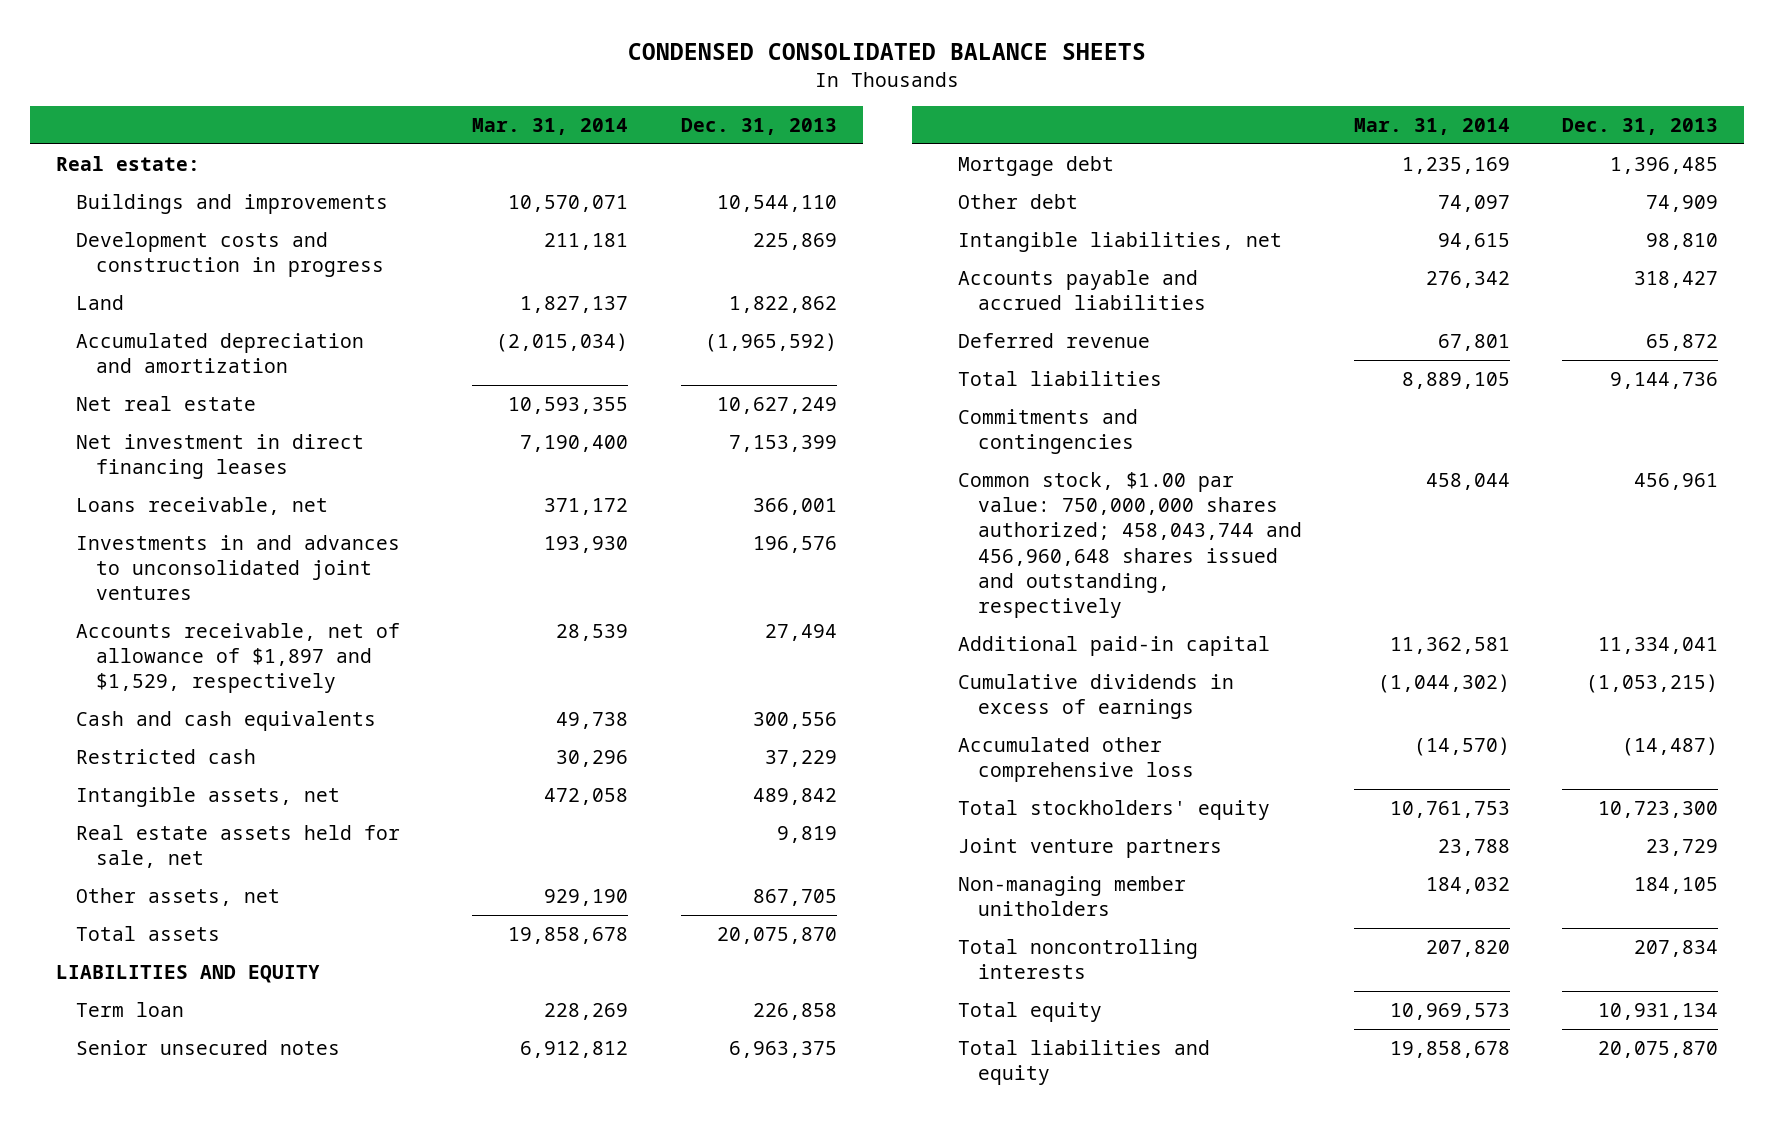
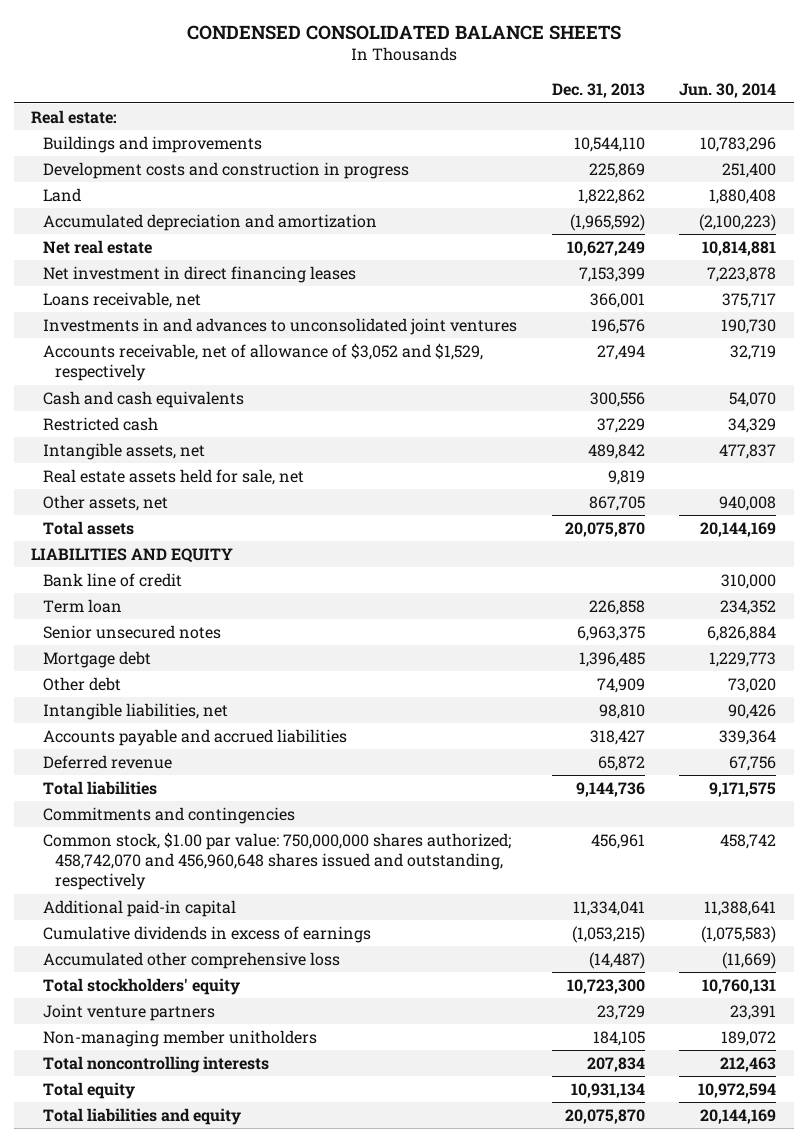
[472,118,629,136] Mar. 31, 2014 -> none
none -> [679,83,777,99] Jun. 30, 2014
[76,622,401,694] Accounts receivable, net of allowance of $1,897 and $1,529, respectively -> [42,342,483,382] Accounts receivable, net of allowance of $3,052 and $1,529, respectively
none -> [42,572,182,587] Bank line of credit
[957,471,1302,619] Common stock, $1.00 par value: 750,000,000 shares authorized; 458,043,744 and 456,960,648 shares issued and outstanding, respectively -> [42,831,511,891] Common stock, $1.00 par value: 750,000,000 shares authorized; 458,742,070 and 456,960,648 shares issued and outstanding, respectively

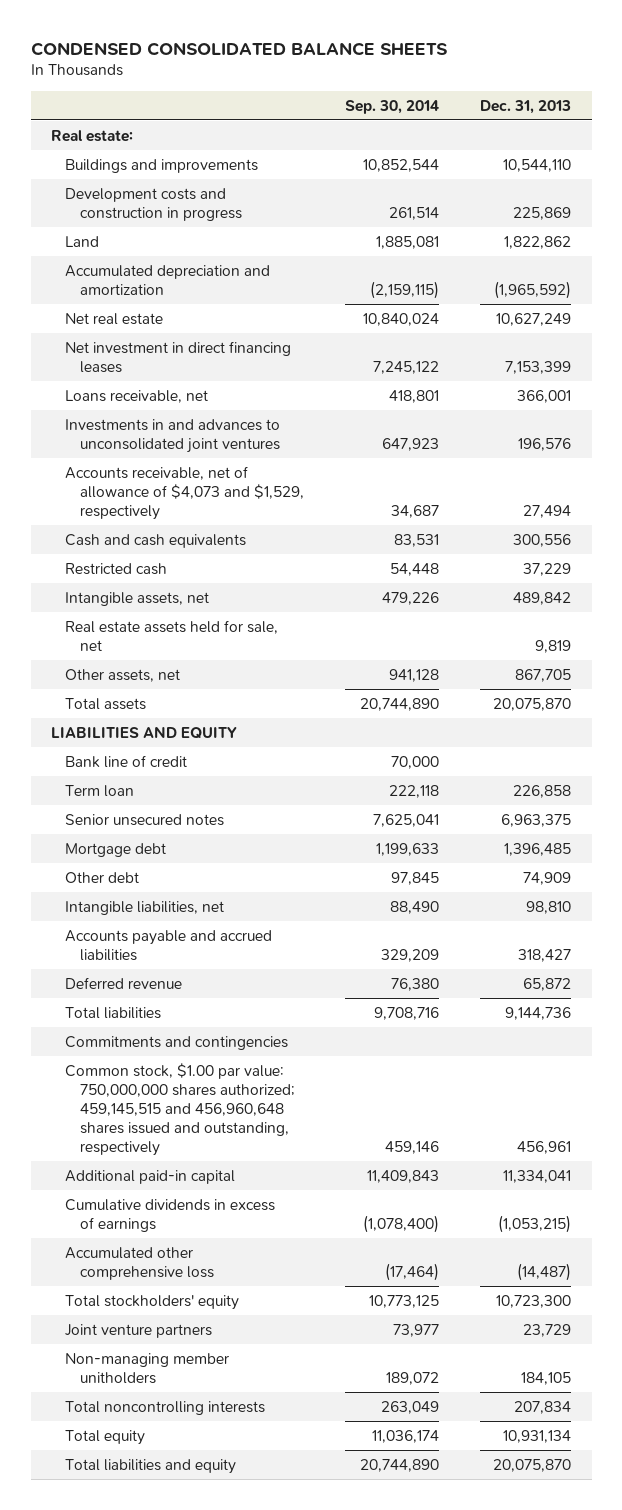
[679,83,777,99] Jun. 30, 2014 -> none
none -> [344,99,439,114] Sep. 30, 2014
[42,342,483,382] Accounts receivable, net of allowance of $3,052 and $1,529, respectively -> [65,465,304,520] Accounts receivable, net of allowance of $4,073 and $1,529, respectively
[42,831,511,891] Common stock, $1.00 par value: 750,000,000 shares authorized; 458,742,070 and 456,960,648 shares issued and outstanding, respectively -> [65,1062,295,1156] Common stock, $1.00 par value: 750,000,000 shares authorized; 459,145,515 and 456,960,648 shares issued and outstanding, respectively

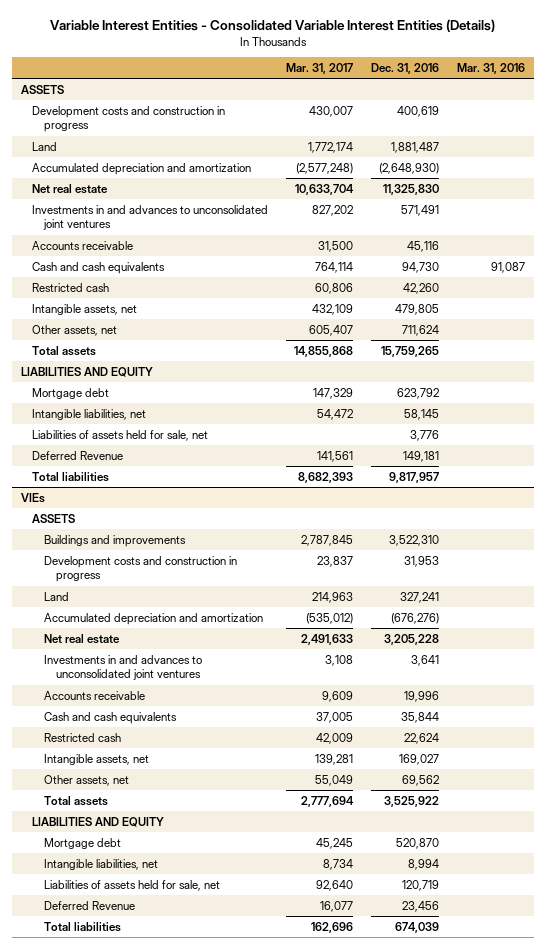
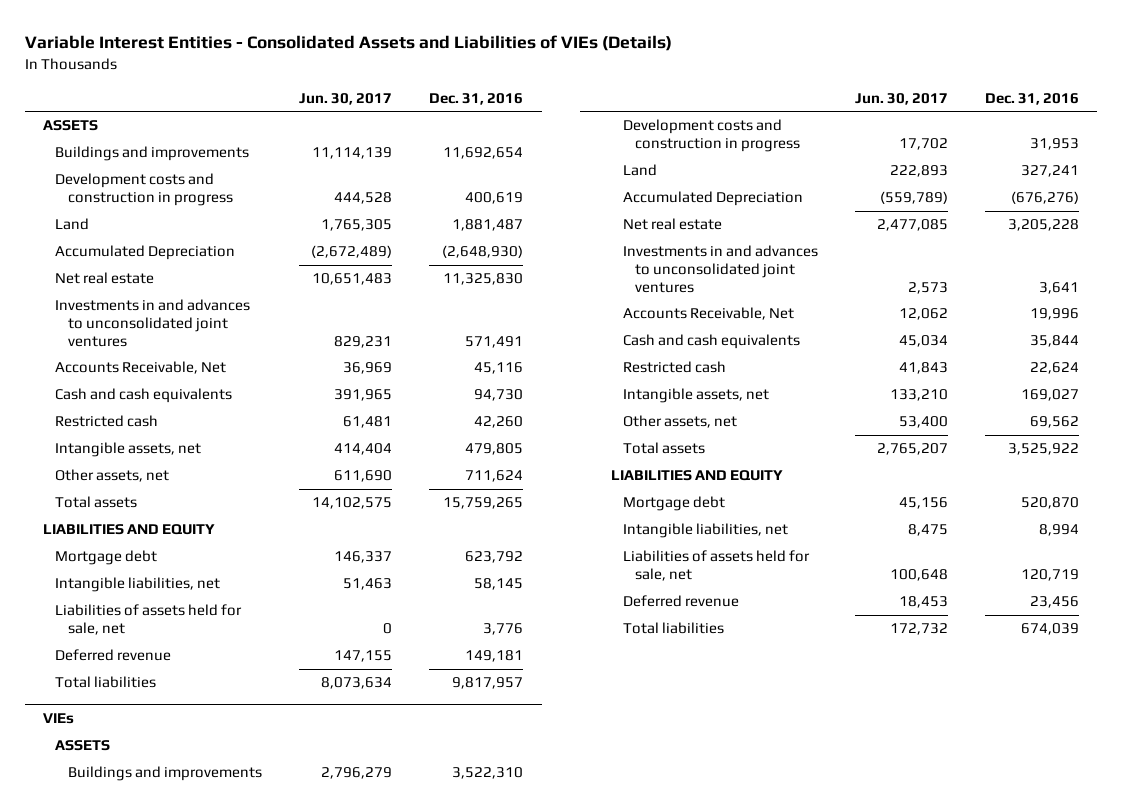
[50,18,496,32] Variable Interest Entities - Consolidated Variable Interest Entities (Details) -> [24,35,672,52] Variable Interest Entities - Consolidated Assets and Liabilities of VIEs (Details)
[286,63,354,75] Mar. 31, 2017 -> none
[457,63,526,75] Mar. 31, 2016 -> none
none -> [299,92,393,105] Jun. 30, 2017
none -> [55,146,250,162] Buildings and improvements
[32,162,252,175] Accumulated depreciation and amortization -> [55,245,236,261] Accumulated Depreciation
[32,240,134,250] Accounts receivable -> [55,361,227,375] Accounts Receivable, Net
[32,450,124,460] Deferred Revenue -> [55,649,172,662] Deferred revenue
[44,612,264,625] Accumulated depreciation and amortization -> [622,191,803,207] Accumulated Depreciation
[44,690,146,700] Accounts receivable -> [622,307,794,321] Accounts Receivable, Net
[44,900,136,910] Deferred Revenue -> [622,595,739,608] Deferred revenue

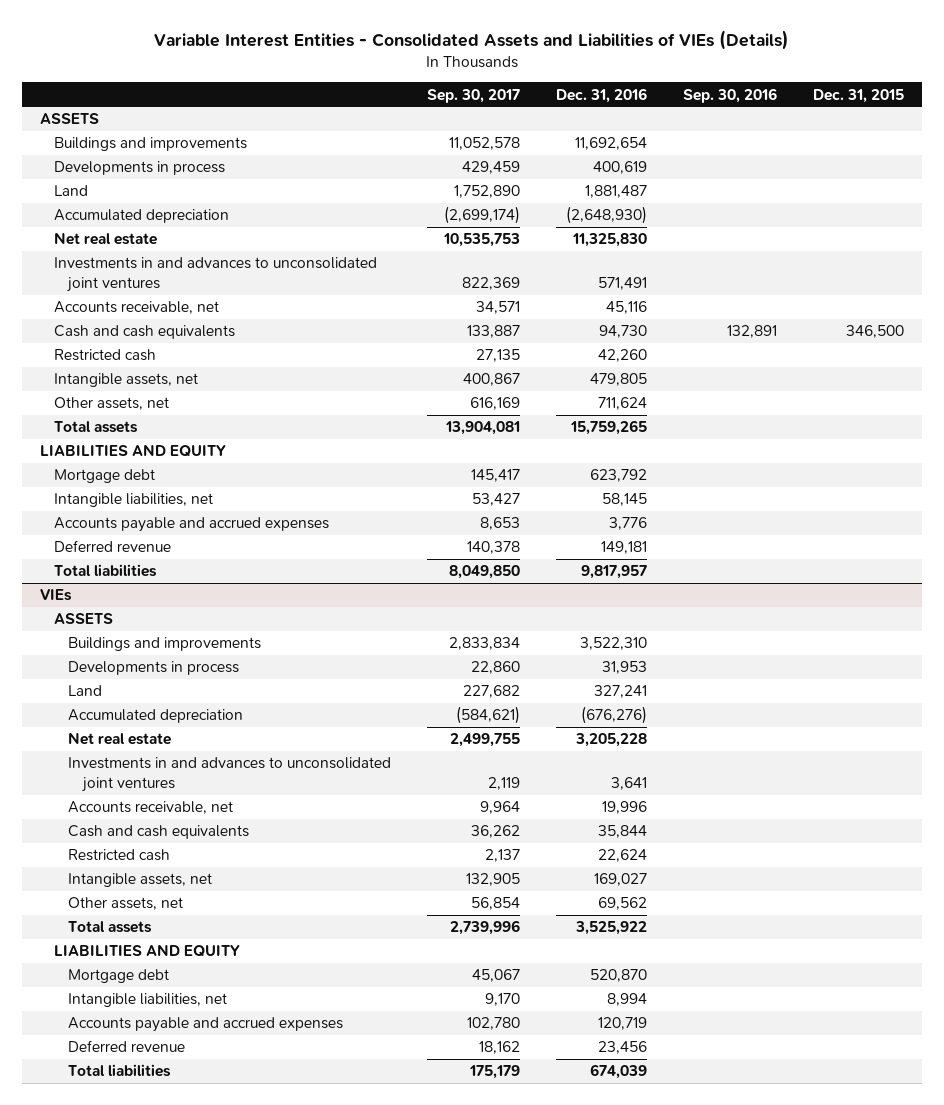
[299,92,393,105] Jun. 30, 2017 -> none
none -> [427,88,521,103] Sep. 30, 2017
none -> [683,87,778,103] Sep. 30, 2016
none -> [813,88,905,103] Dec. 31, 2015
[55,173,233,207] Development costs and construction in progress -> [54,161,226,176] Developments in process
[55,245,236,261] Accumulated Depreciation -> [54,209,230,224] Accumulated depreciation
[55,361,227,375] Accounts Receivable, Net -> [54,301,220,315] Accounts receivable, net
[55,604,243,636] Liabilities of assets held for sale, net -> [54,517,330,533] Accounts payable and accrued expenses
[622,119,800,153] Development costs and construction in progress -> [68,661,240,676] Developments in process
[622,191,803,207] Accumulated Depreciation -> [68,709,244,724] Accumulated depreciation
[622,307,794,321] Accounts Receivable, Net -> [68,801,234,815] Accounts receivable, net
[622,550,810,582] Liabilities of assets held for sale, net -> [68,1017,344,1033] Accounts payable and accrued expenses

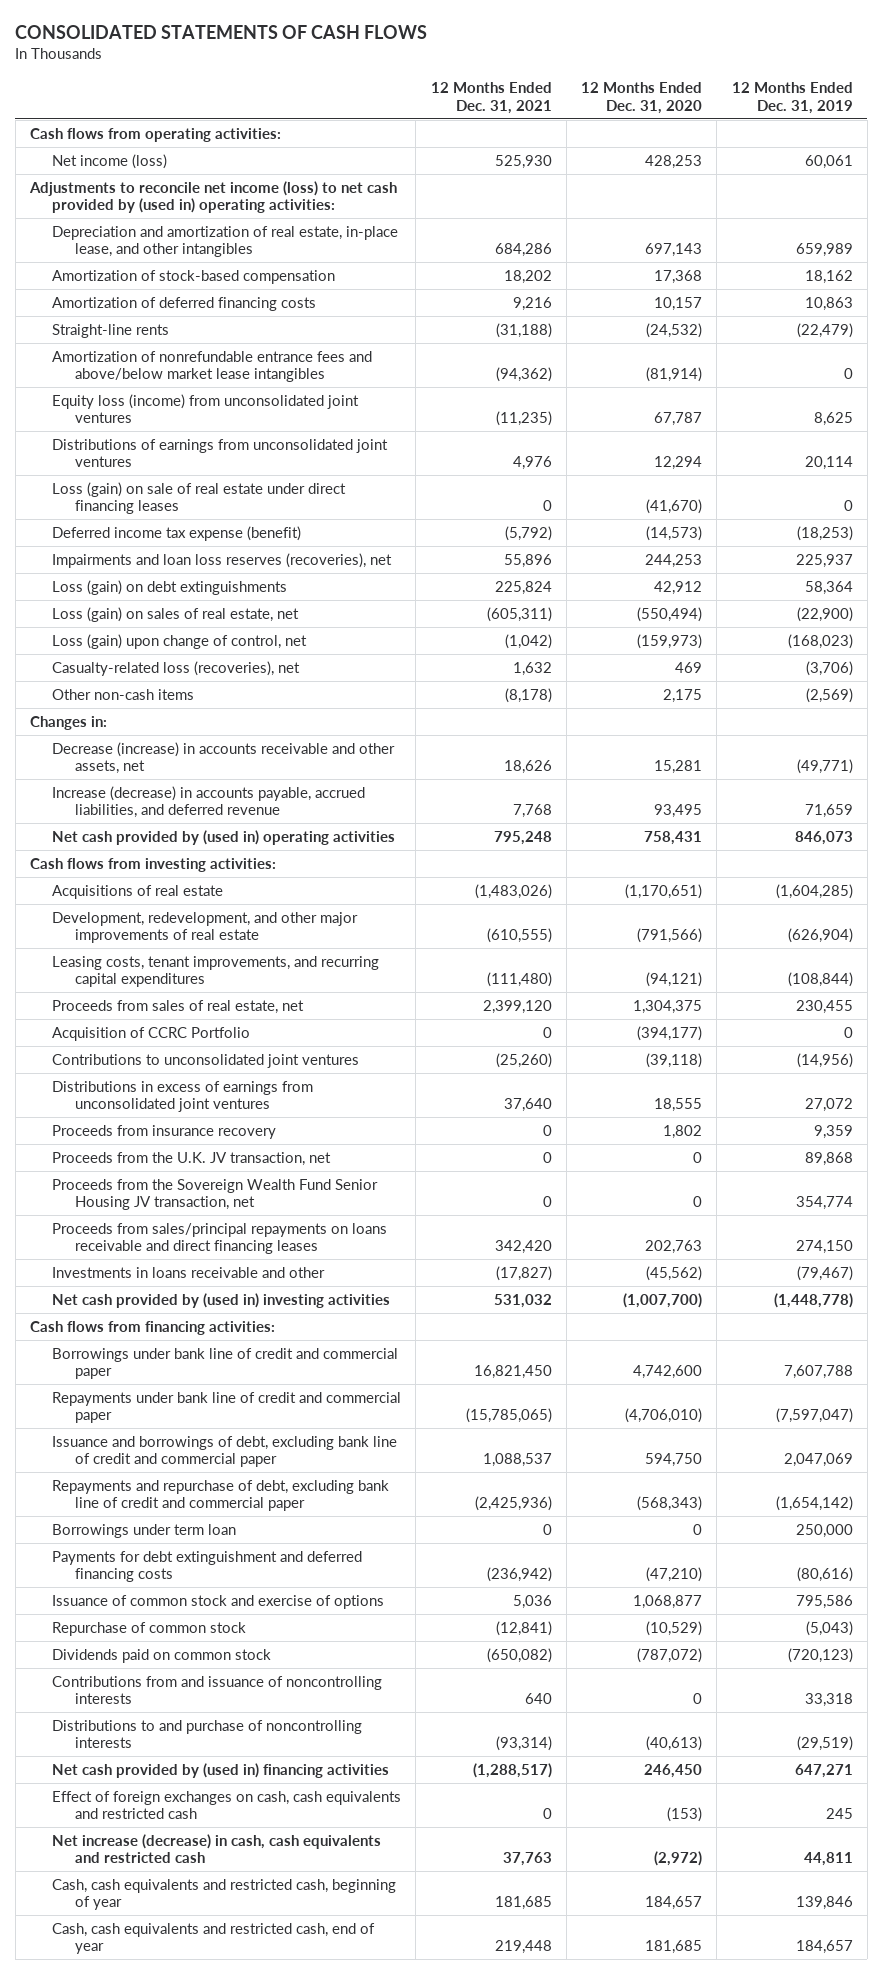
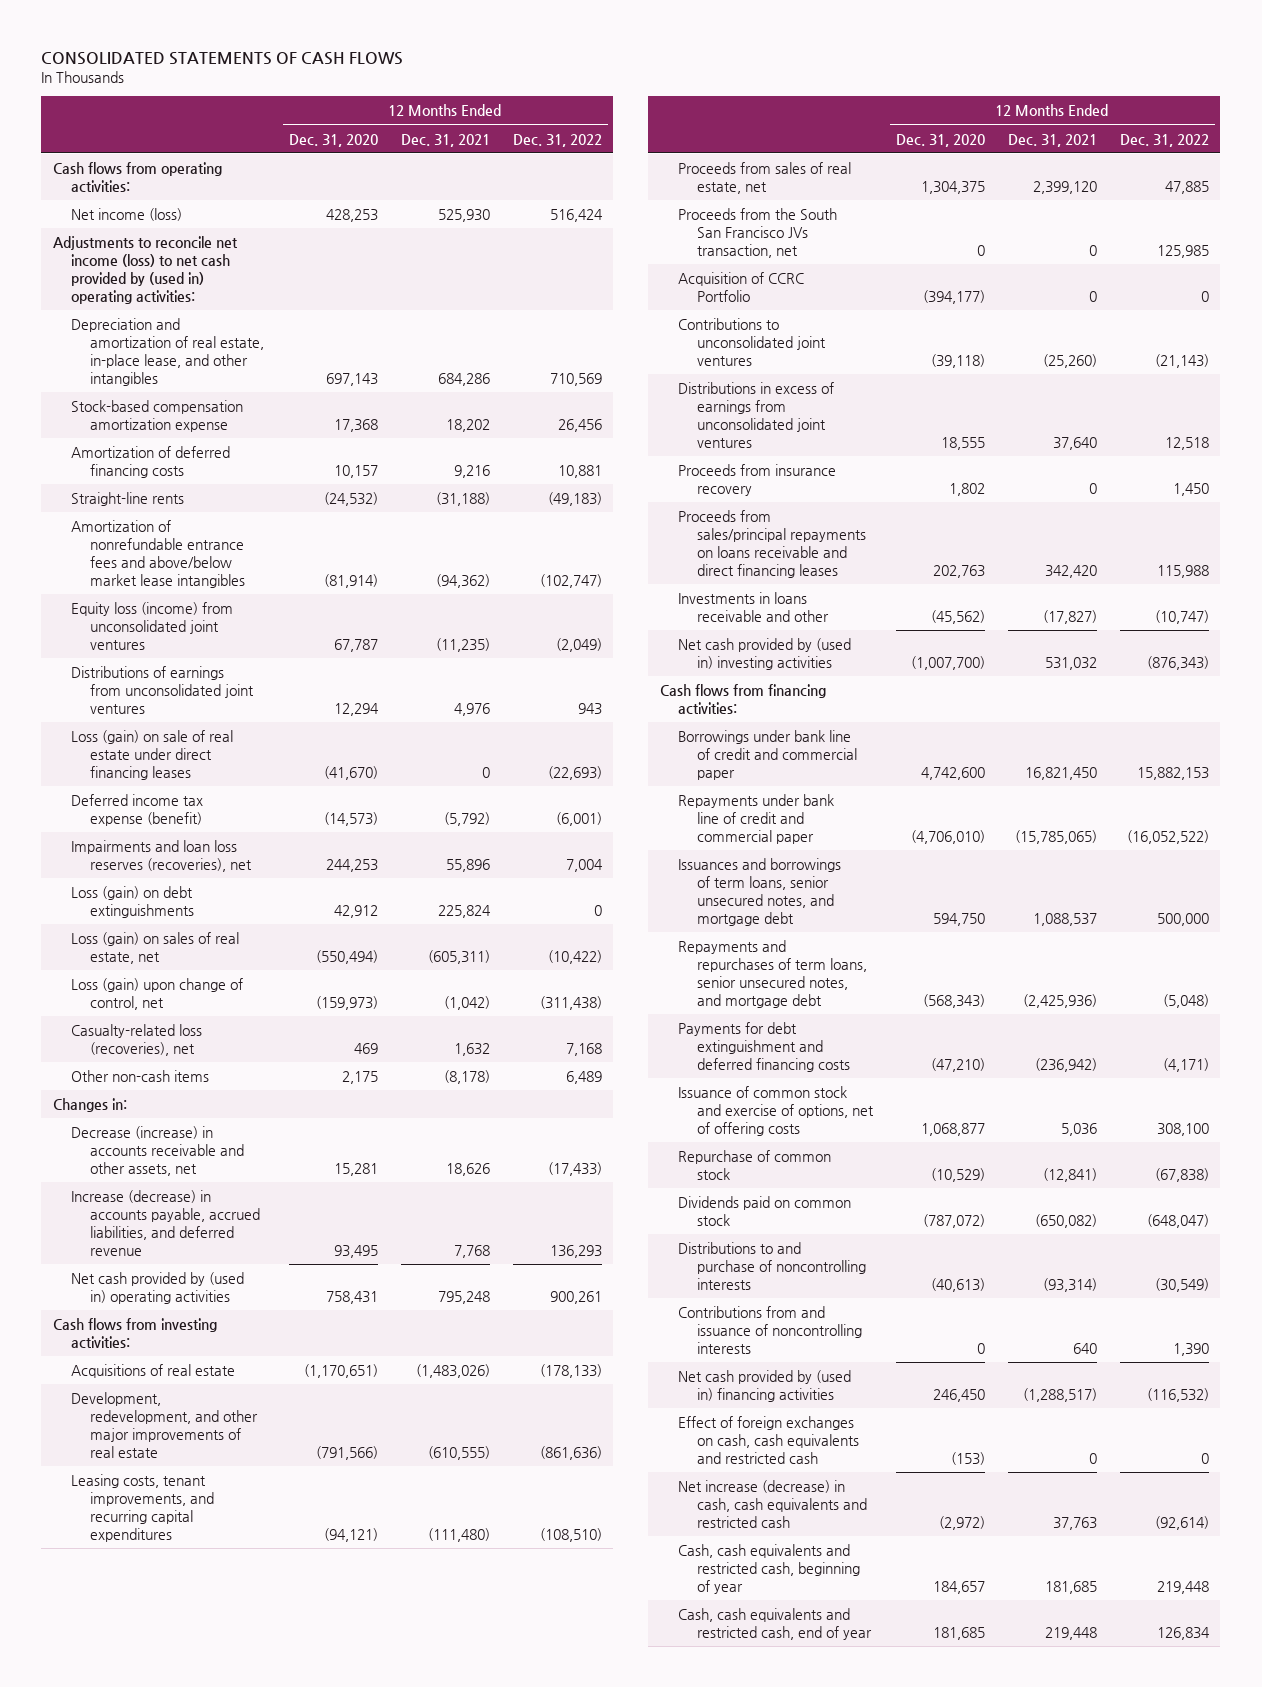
[731,81,853,114] 12 Months Ended Dec. 31, 2019 -> none
none -> [512,133,602,147] Dec. 31, 2022
[52,269,336,284] Amortization of stock-based compensation -> [71,400,244,432] Stock-based compensation amortization expense
none -> [678,208,838,258] Proceeds from the South San Francisco JVs transaction, net
[52,1151,332,1166] Proceeds from the U.K. JV transaction, net -> none
[52,1178,379,1211] Proceeds from the Sovereign Wealth Fund Senior Housing JV transaction, net -> none
[52,1523,237,1538] Borrowings under term loan -> none
[52,1435,398,1468] Issuance and borrowings of debt, excluding bank line of credit and commercial paper -> [678,858,842,926] Issuances and borrowings of term loans, senior unsecured notes, and mortgage debt
[52,1479,390,1512] Repayments and repurchase of debt, excluding bank line of credit and commercial paper -> [678,940,868,1008] Repayments and repurchases of term loans, senior unsecured notes, and mortgage debt
[52,1594,385,1609] Issuance of common stock and exercise of options -> [678,1086,875,1136] Issuance of common stock and exercise of options, net of offering costs
[52,1675,383,1705] Contributions from and issuance of noncontrolling interests -> [678,1306,863,1354] Contributions from and issuance of noncontrolling interests

